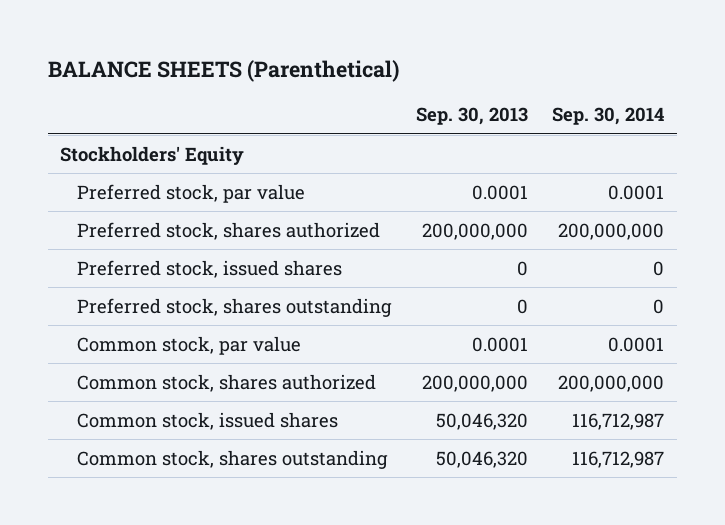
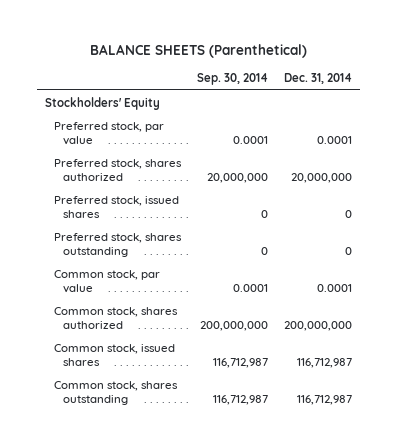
[415,107,528,126] Sep. 30, 2013 -> none
none -> [284,73,353,85] Dec. 31, 2014
[558,222,665,240] 200,000,000 -> [207,172,269,183] 20,000,000

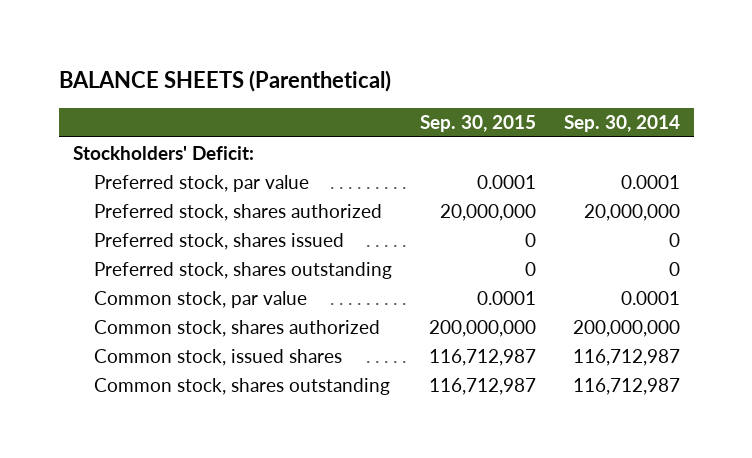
[284,73,353,85] Dec. 31, 2014 -> none
none -> [419,115,536,133] Sep. 30, 2015
[45,96,161,110] Stockholders' Equity -> [72,145,254,160] Stockholders' Deficit:
[54,195,180,218] Preferred stock, issued shares -> [94,232,345,250] Preferred stock, shares issued

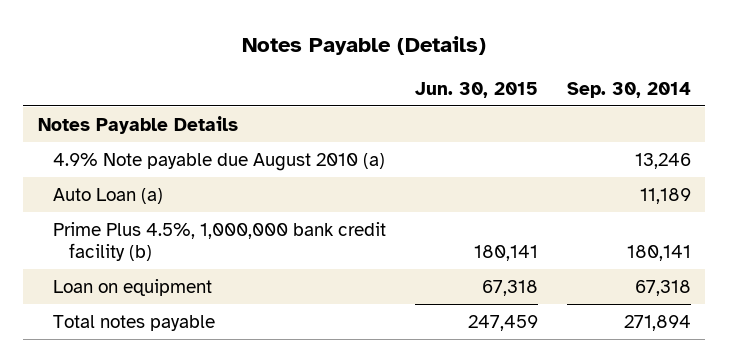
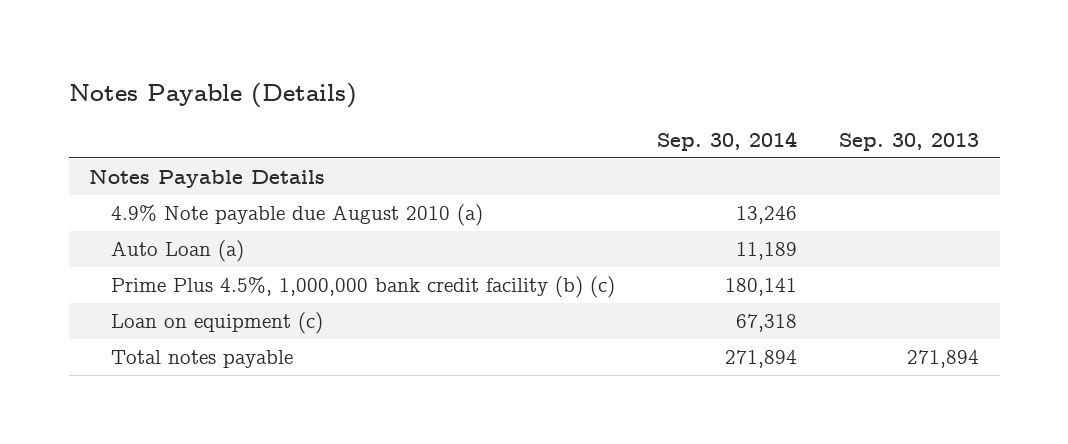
[415,81,539,98] Jun. 30, 2015 -> none
none -> [838,133,979,152] Sep. 30, 2013
[53,221,387,262] Prime Plus 4.5%, 1,000,000 bank credit facility (b) -> [110,276,615,299] Prime Plus 4.5%, 1,000,000 bank credit facility (b) (c)
[53,278,213,296] Loan on equipment -> [110,312,323,335] Loan on equipment (c)

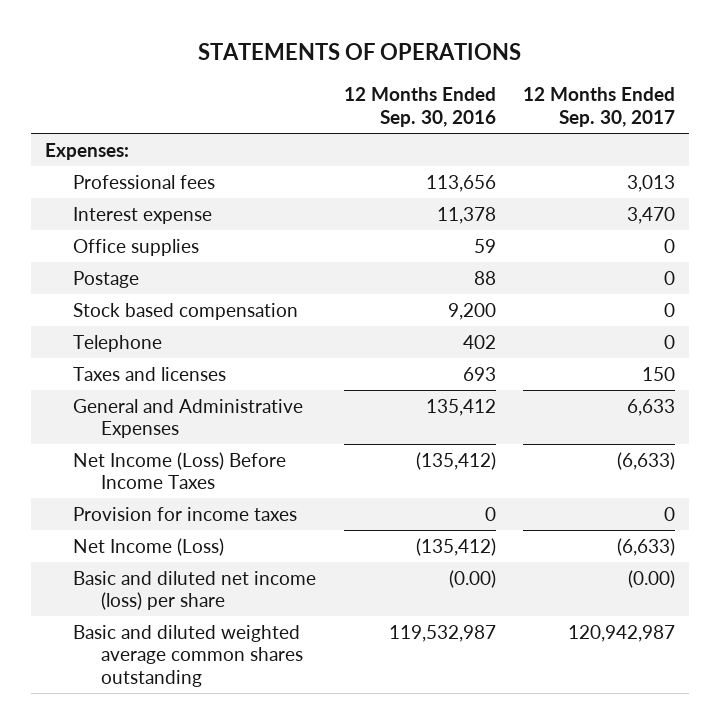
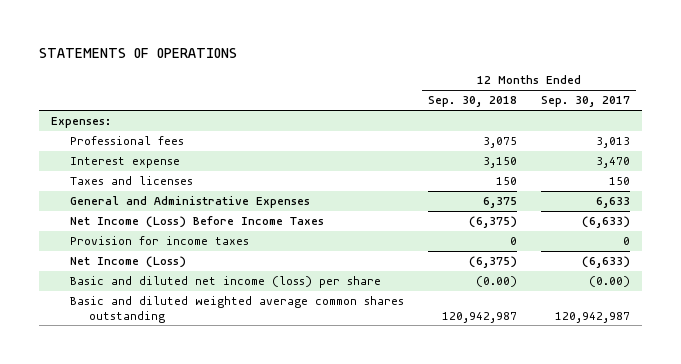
[343,87,496,127] 12 Months Ended Sep. 30, 2016 -> none
none -> [428,96,518,108] Sep. 30, 2018
[72,238,199,256] Office supplies -> none
[72,270,139,288] Postage -> none
[72,302,298,320] Stock based compensation -> none
[72,334,162,352] Telephone -> none

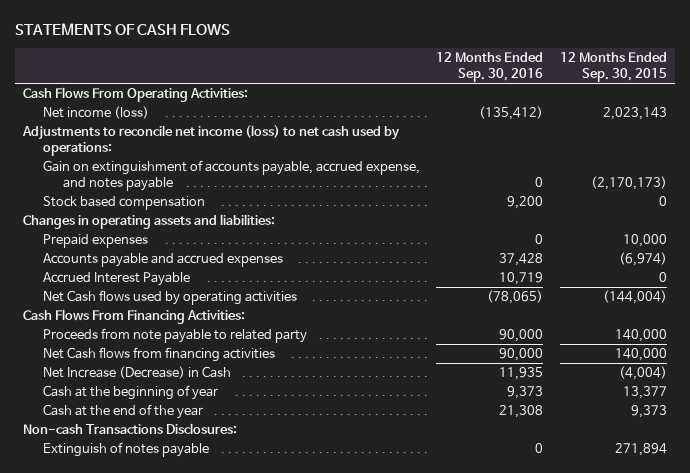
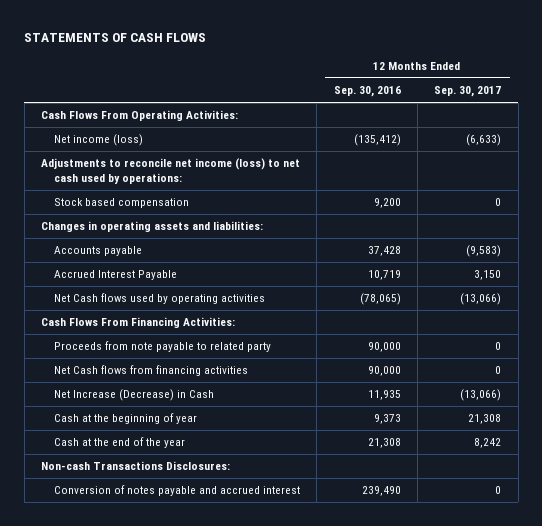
[559,52,667,83] 12 Months Ended Sep. 30, 2015 -> none
none -> [434,86,502,98] Sep. 30, 2017
[42,160,420,192] Gain on extinguishment of accounts payable, accrued expense, and notes payable -> none
[42,234,148,249] Prepaid expenses -> none
[42,253,283,268] Accounts payable and accrued expenses -> [54,246,143,257] Accounts payable
[42,442,209,458] Extinguish of notes payable -> none
none -> [54,485,301,497] Conversion of notes payable and accrued interest

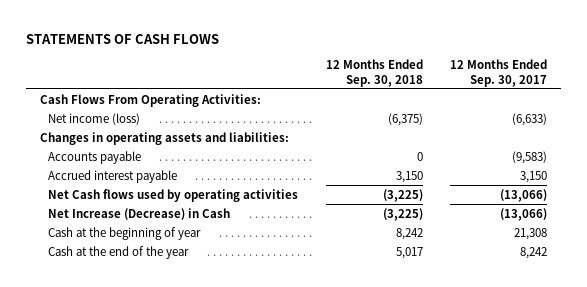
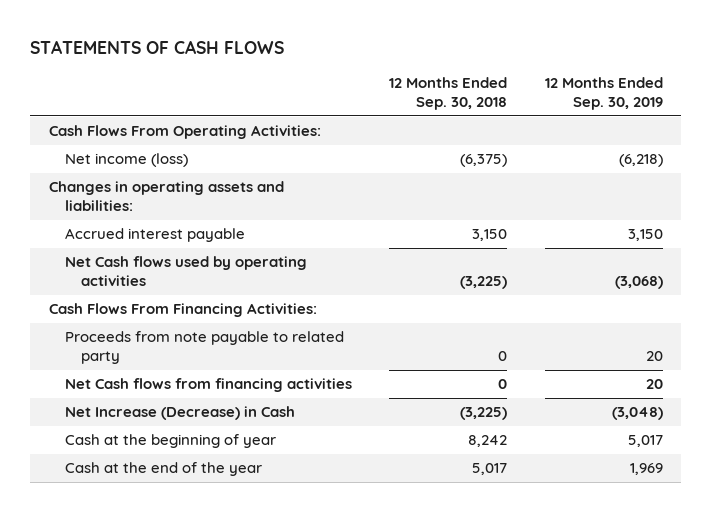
[450,59,548,87] 12 Months Ended Sep. 30, 2017 -> none
none -> [544,77,663,111] 12 Months Ended Sep. 30, 2019
[48,150,142,164] Accounts payable -> none
none -> [49,303,318,318] Cash Flows From Financing Activities:
none -> [65,331,345,365] Proceeds from note payable to related party
none -> [65,378,353,393] Net Cash flows from financing activities

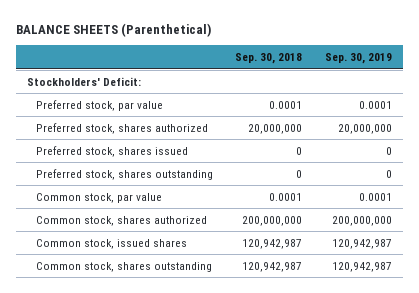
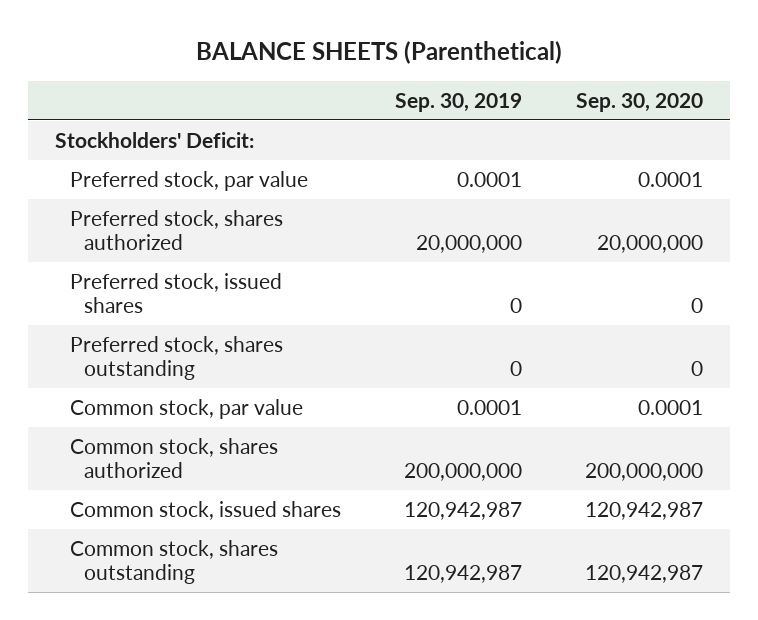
[235,52,303,64] Sep. 30, 2018 -> none
none -> [576,92,704,112] Sep. 30, 2020
[35,145,188,157] Preferred stock, shares issued -> [69,272,282,313] Preferred stock, issued shares

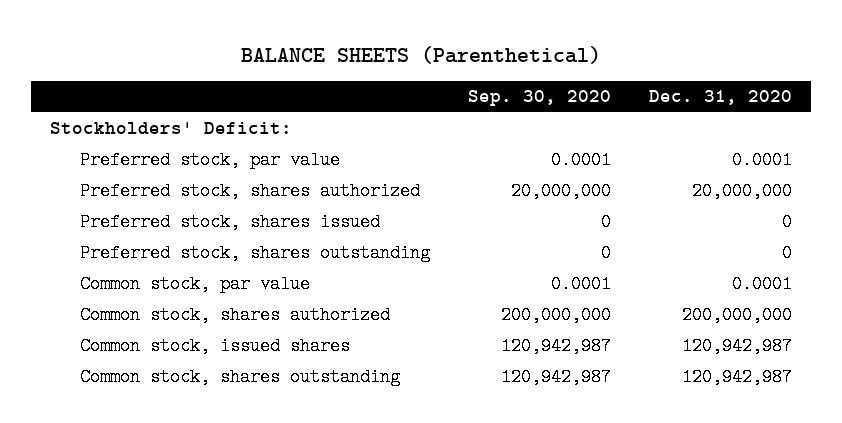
[394,92,522,112] Sep. 30, 2019 -> none
none -> [649,90,793,106] Dec. 31, 2020
[69,272,282,313] Preferred stock, issued shares -> [80,213,381,232] Preferred stock, shares issued

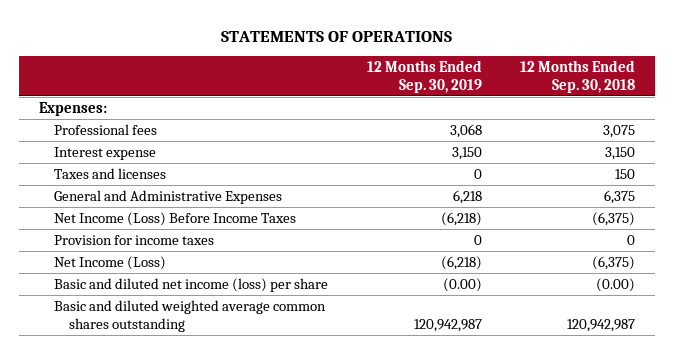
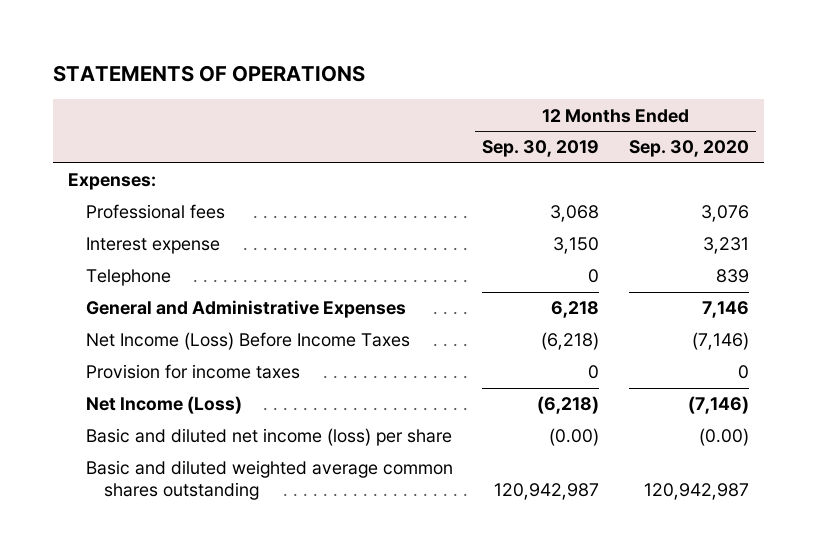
[520,59,636,93] 12 Months Ended Sep. 30, 2018 -> none
none -> [628,140,749,158] Sep. 30, 2020
[53,167,166,179] Taxes and licenses -> none
none -> [85,269,171,287] Telephone

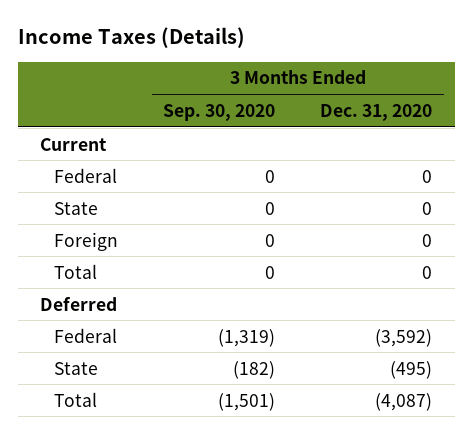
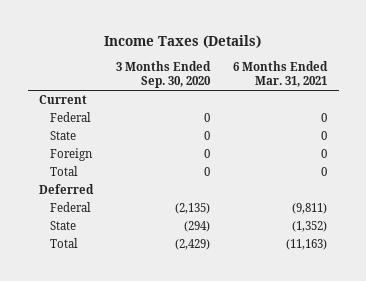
[320,103,433,121] Dec. 31, 2020 -> none
none -> [233,60,329,88] 6 Months Ended Mar. 31, 2021
[218,328,276,347] (1,319) -> [175,203,211,215] (2,135)
[233,360,276,379] (182) -> [184,221,211,233] (294)
[218,392,276,411] (1,501) -> [175,239,211,251] (2,429)

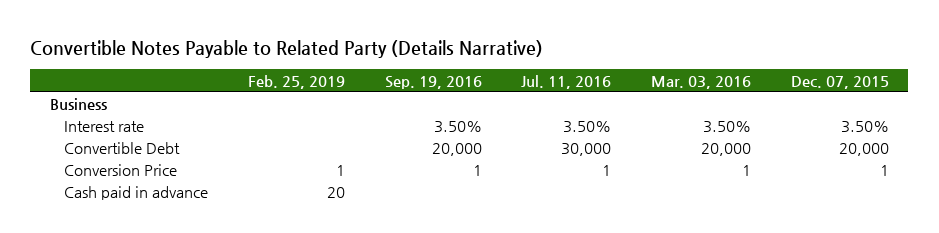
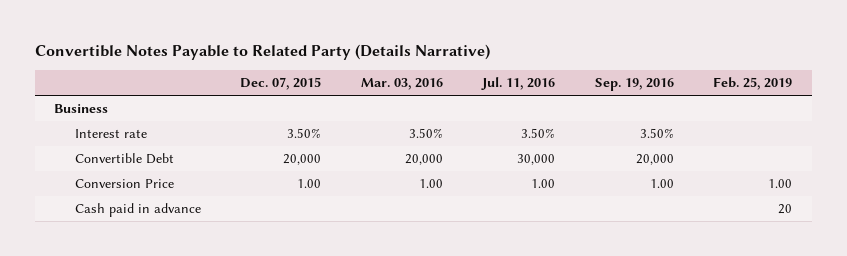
[336,165,346,177] 1 -> [768,179,793,189] 1.00
[472,165,482,177] 1 -> [649,179,674,189] 1.00
[602,165,612,177] 1 -> [531,179,556,189] 1.00
[741,165,751,177] 1 -> [418,179,443,189] 1.00
[879,165,889,177] 1 -> [297,179,322,189] 1.00

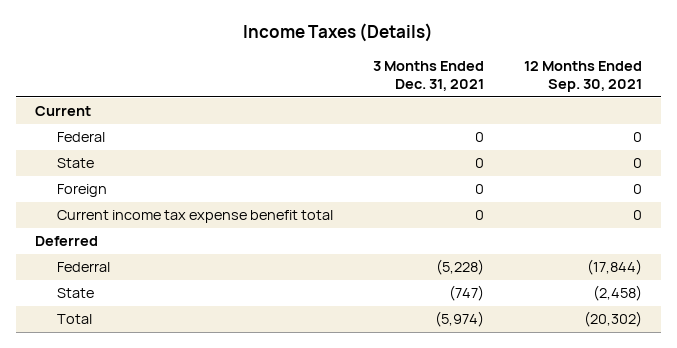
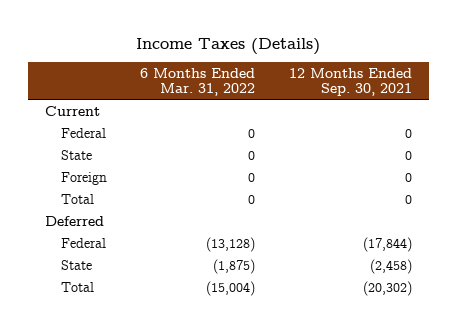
[372,61,484,92] 3 Months Ended Dec. 31, 2021 -> none
none -> [140,67,256,96] 6 Months Ended Mar. 31, 2022
[57,210,334,224] Current income tax expense benefit total -> [60,193,94,204] Total
[57,262,111,273] Federral -> [60,237,106,248] Federal

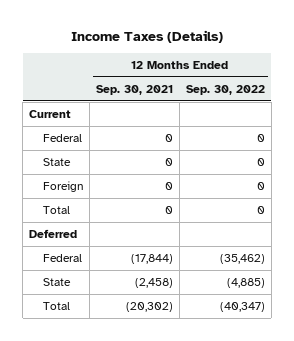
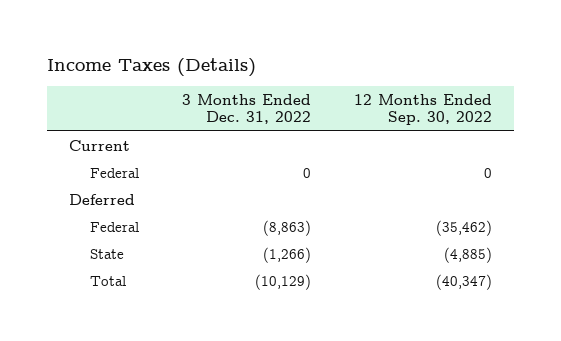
[96,84,174,95] Sep. 30, 2021 -> none
none -> [182,93,312,125] 3 Months Ended Dec. 31, 2022
[42,158,71,167] State -> none
[42,181,84,193] Foreign -> none
[42,206,70,215] Total -> none

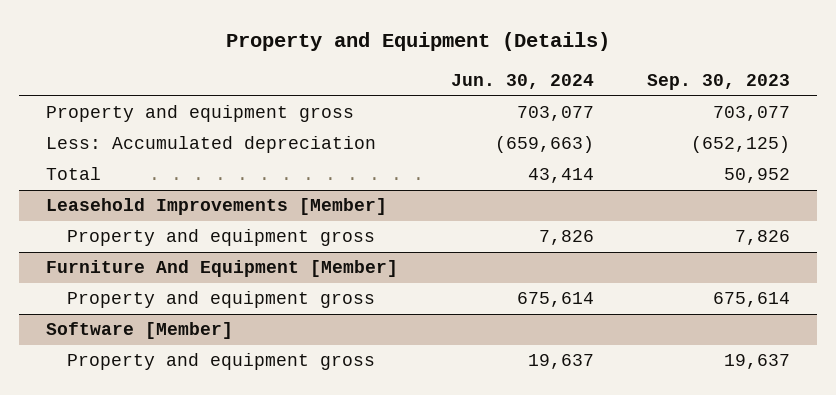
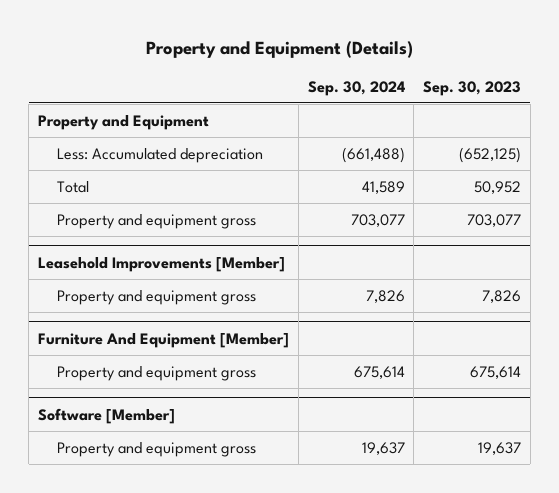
[450,74,594,90] Jun. 30, 2024 -> none
none -> [307,80,405,96] Sep. 30, 2024
none -> [38,114,210,130] Property and Equipment
[45,105,354,123] Property and equipment gross -> [56,213,256,229] Property and equipment gross

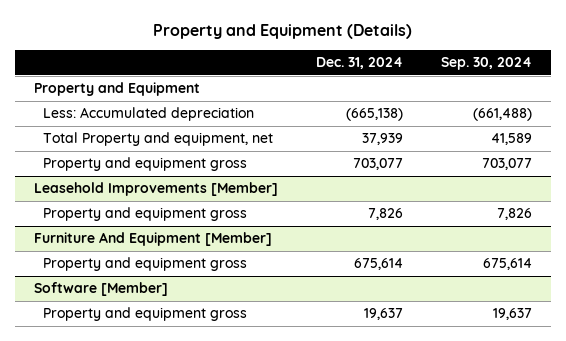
[423,80,522,96] Sep. 30, 2023 -> none
none -> [315,57,403,70] Dec. 31, 2024
[56,180,89,193] Total -> [43,132,274,147] Total Property and equipment, net

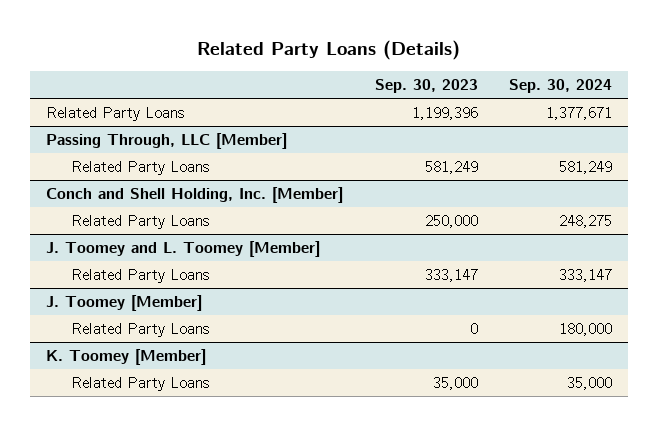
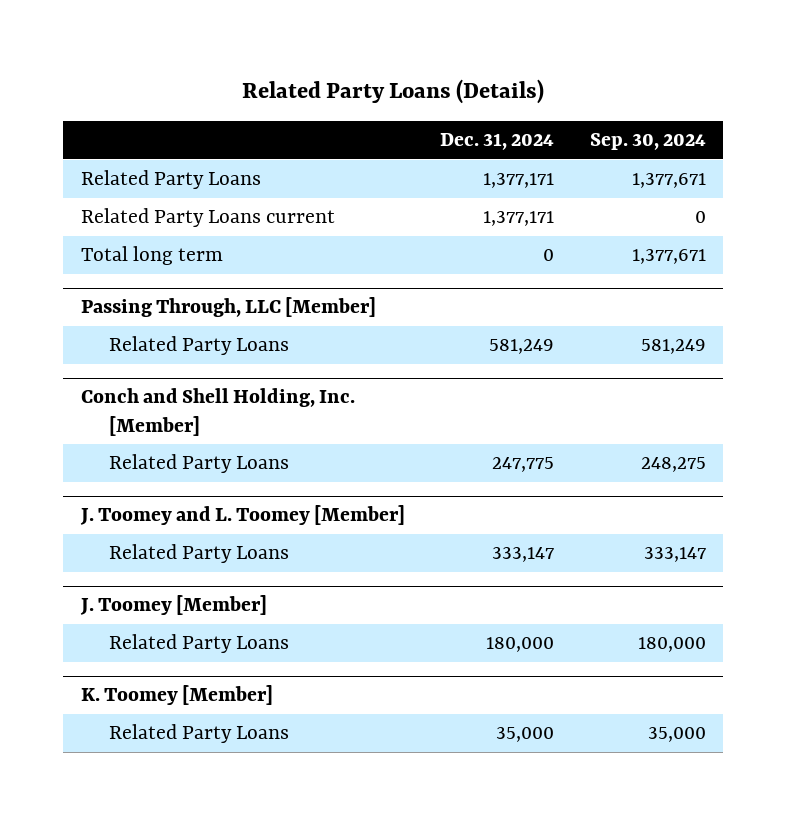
[374,79,478,94] Sep. 30, 2023 -> none
none -> [440,133,555,151] Dec. 31, 2024
none -> [81,208,336,228] Related Party Loans current
none -> [81,246,224,266] Total long term

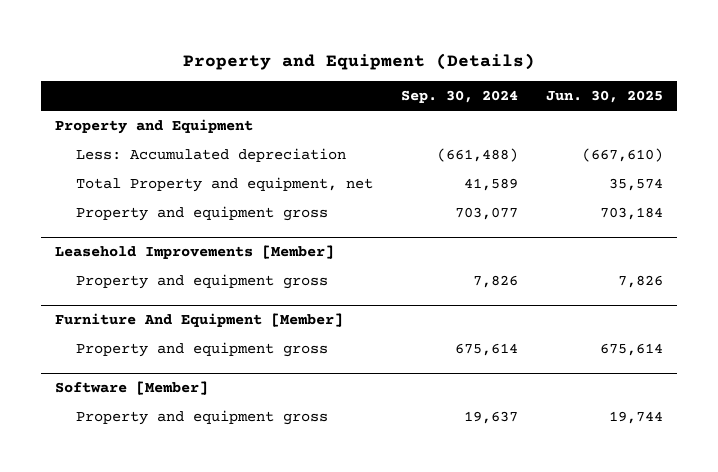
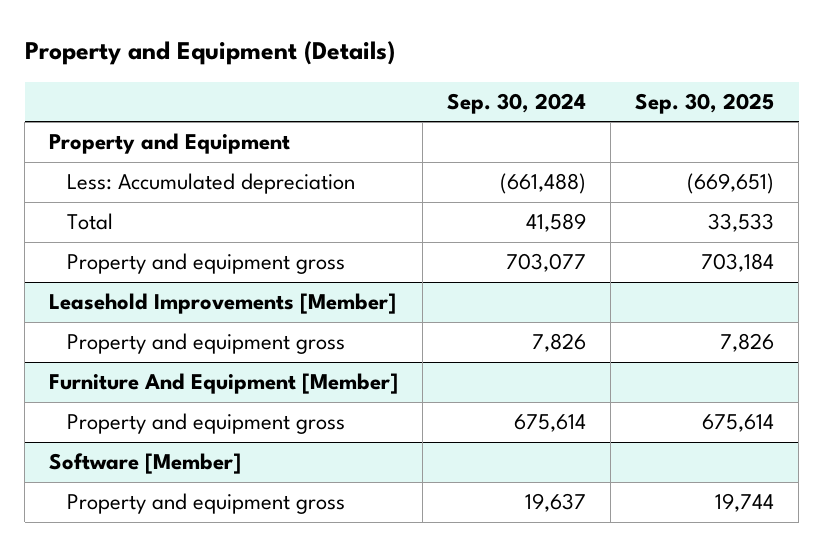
[545,90,663,104] Jun. 30, 2025 -> none
none -> [635,92,775,114] Sep. 30, 2025
[75,177,373,193] Total Property and equipment, net -> [66,213,113,231] Total

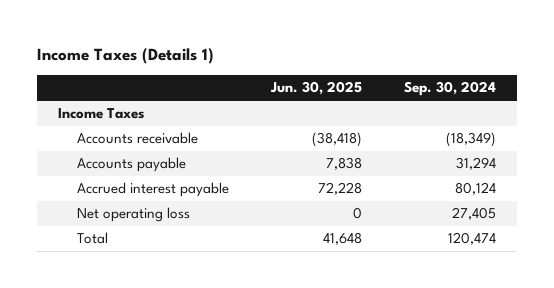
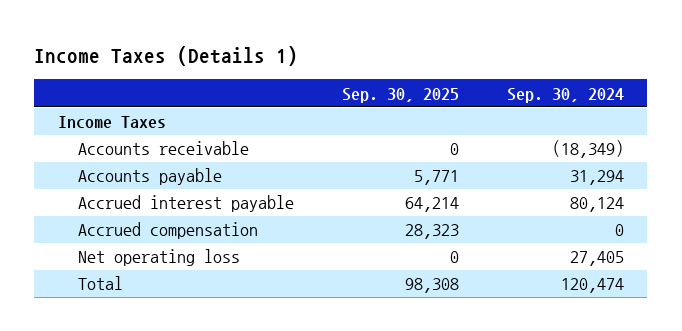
[269,81,362,96] Jun. 30, 2025 -> none
none -> [342,87,460,103] Sep. 30, 2025
none -> [78,222,259,240] Accrued compensation

